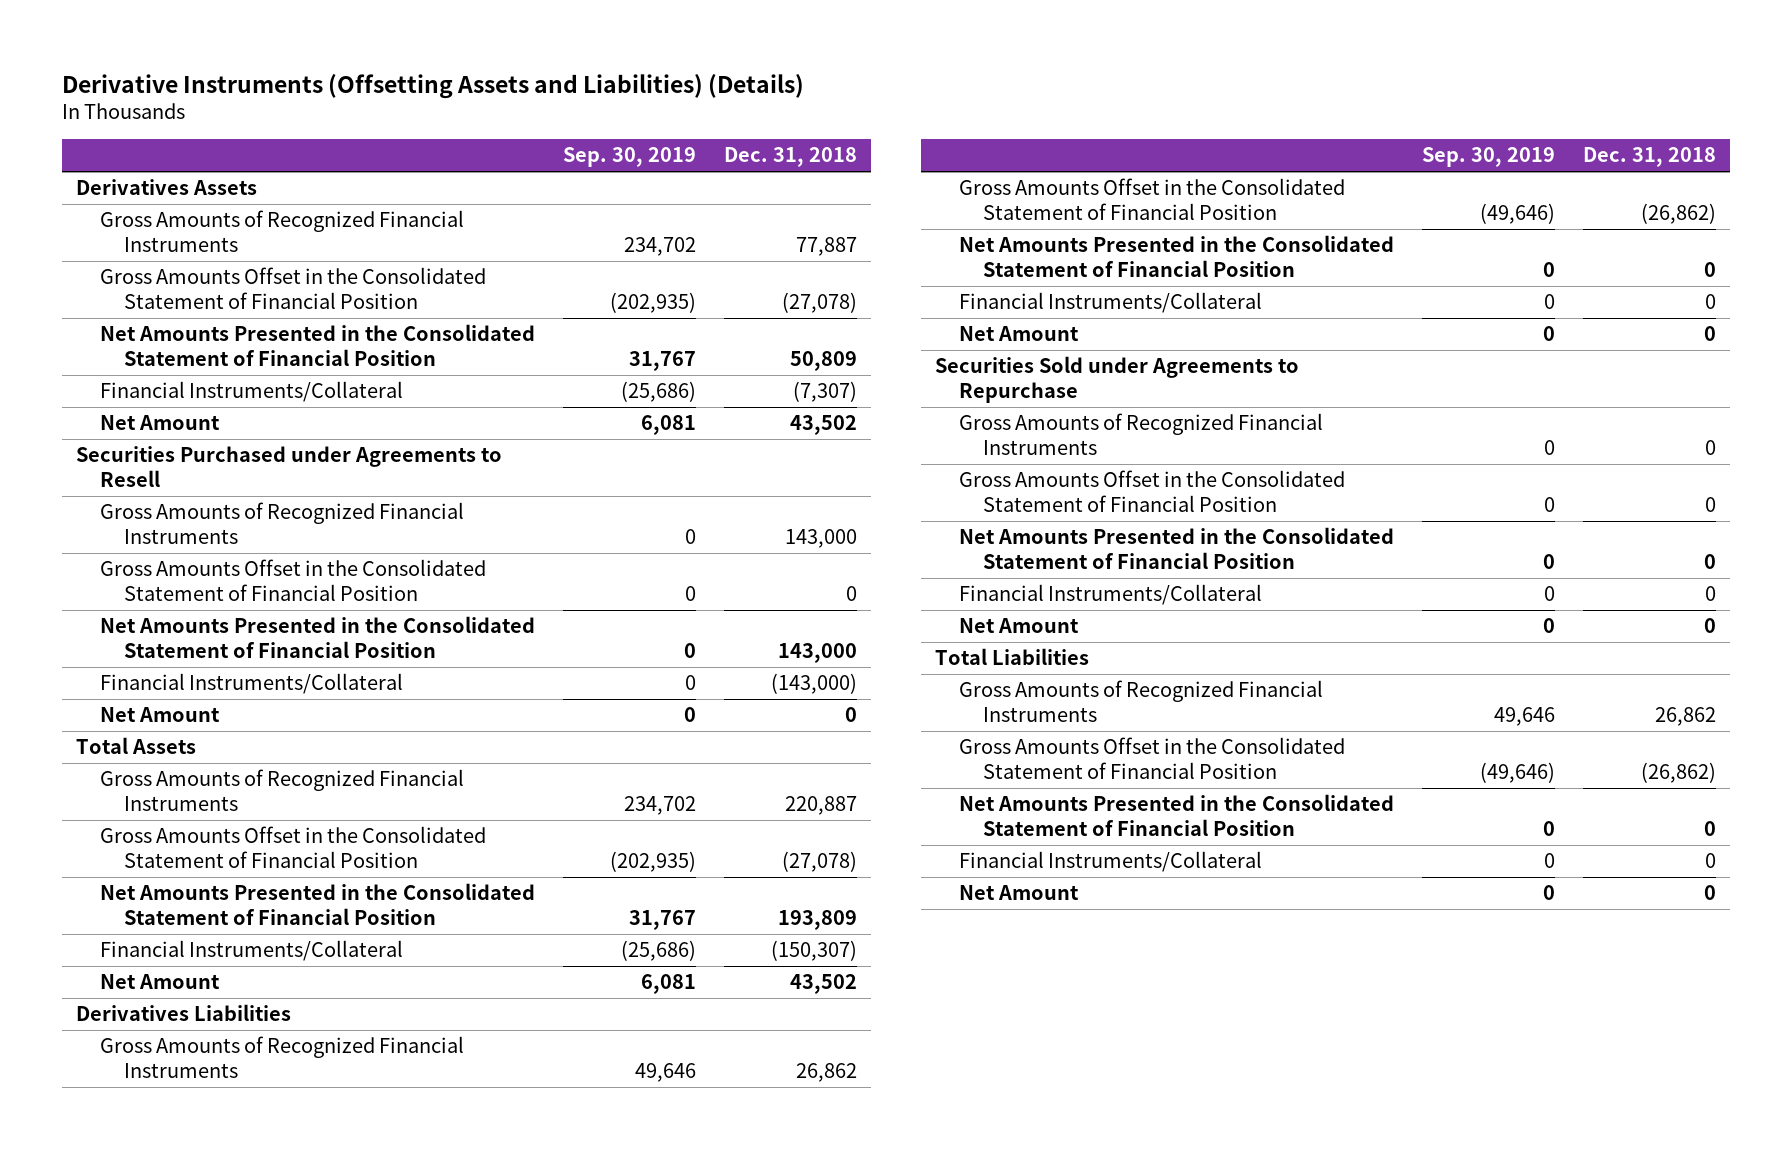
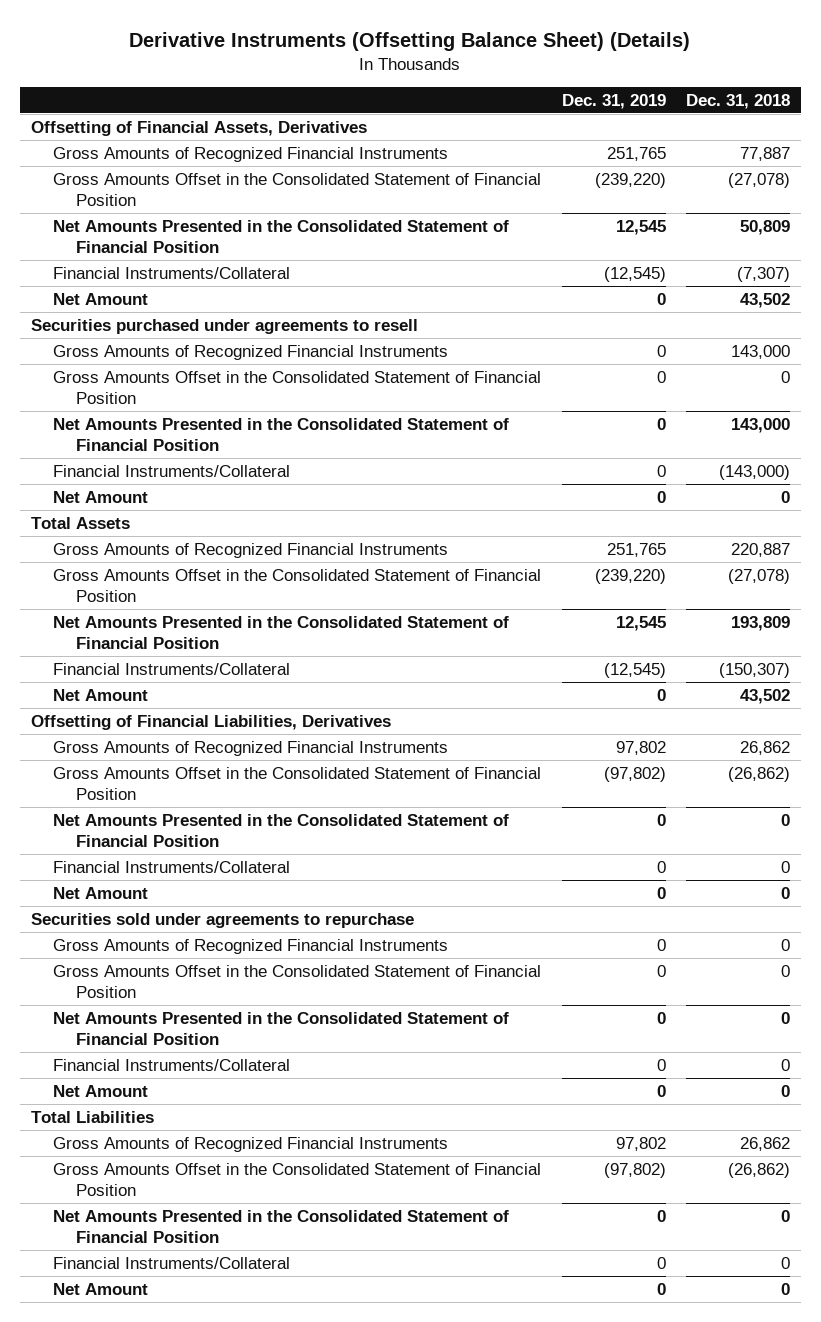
[61,73,804,99] Derivative Instruments (Offsetting Assets and Liabilities) (Details) -> [129,31,691,51] Derivative Instruments (Offsetting Balance Sheet) (Details)
[563,147,697,168] Sep. 30, 2019 -> none
none -> [561,94,666,110] Dec. 31, 2019
[75,179,257,196] Derivatives Assets -> none
none -> [30,120,367,136] Offsetting of Financial Assets, Derivatives
[75,446,502,488] Securities Purchased under Agreements to Resell -> [30,318,418,334] Securities purchased under agreements to resell
[75,1004,291,1022] Derivatives Liabilities -> none
none -> [30,714,391,730] Offsetting of Financial Liabilities, Derivatives
[934,356,1299,404] Securities Sold under Agreements to Repurchase -> [30,912,414,928] Securities sold under agreements to repurchase

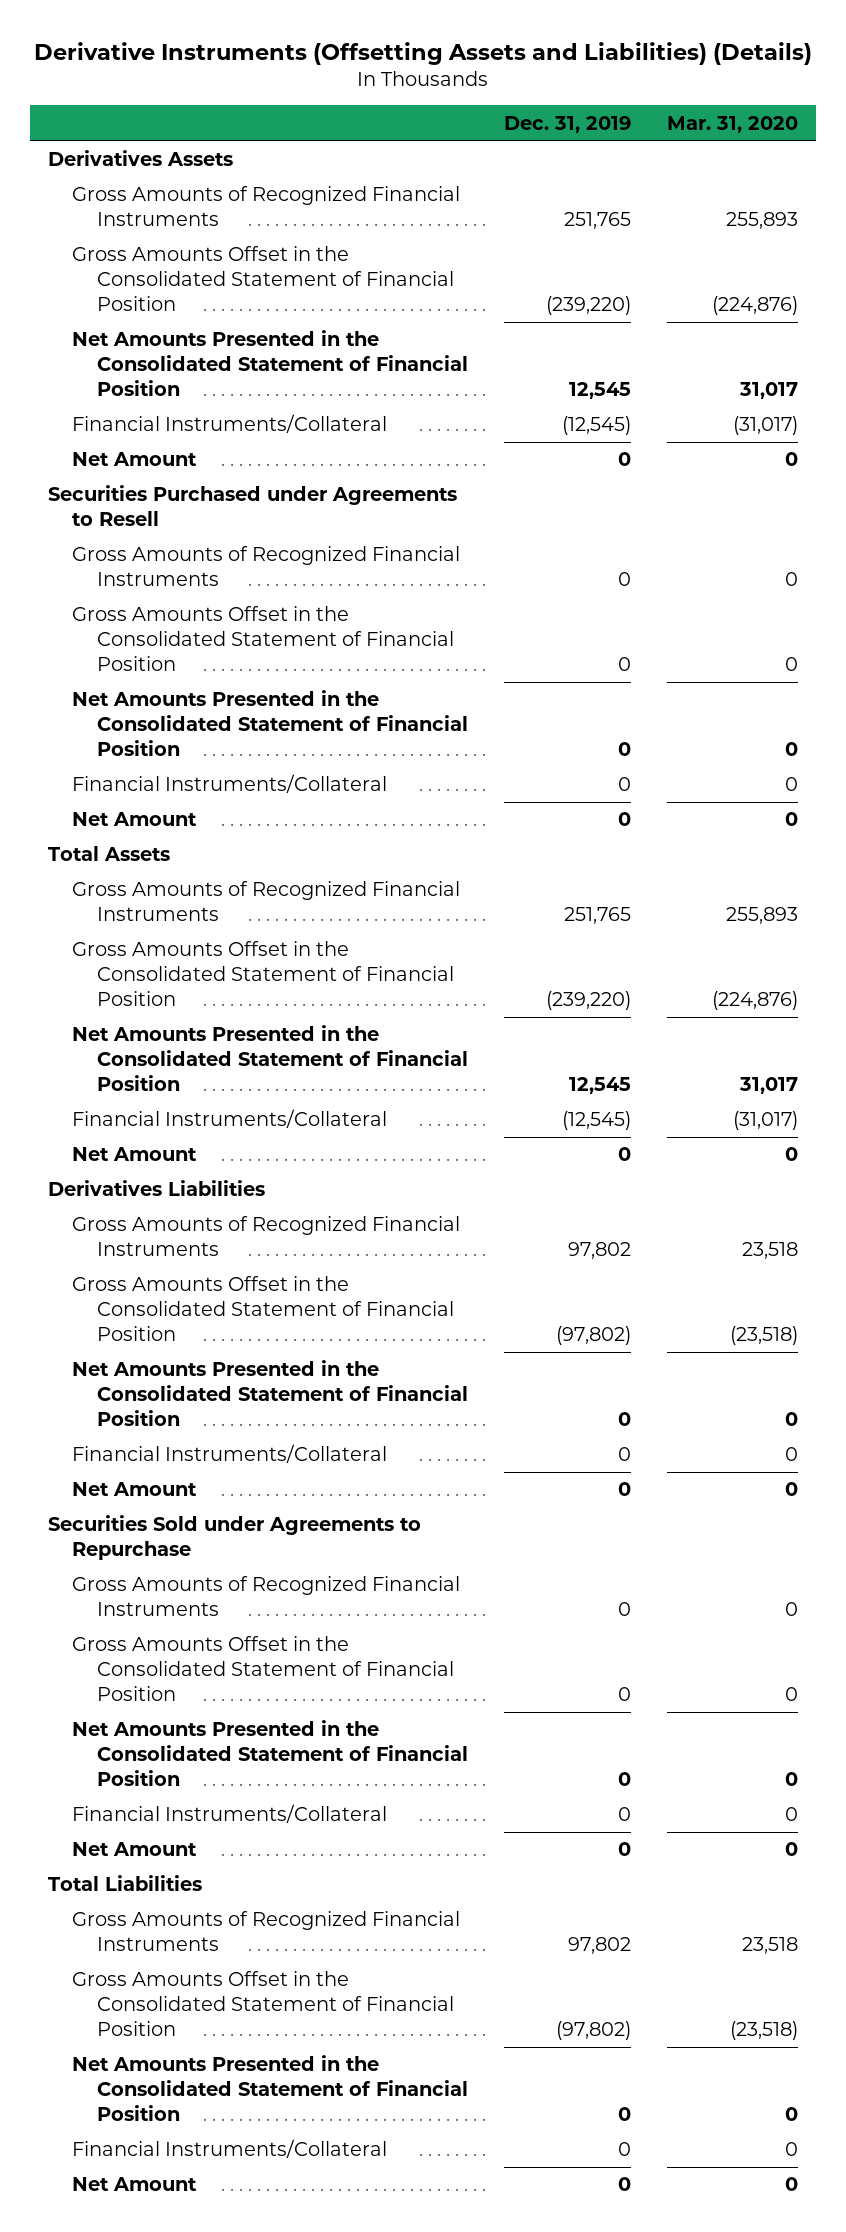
[129,31,691,51] Derivative Instruments (Offsetting Balance Sheet) (Details) -> [34,41,813,65] Derivative Instruments (Offsetting Assets and Liabilities) (Details)
[686,94,791,110] Dec. 31, 2018 -> none
none -> [667,115,799,133] Mar. 31, 2020
[30,120,367,136] Offsetting of Financial Assets, Derivatives -> none
none -> [47,150,233,167] Derivatives Assets
[30,318,418,334] Securities purchased under agreements to resell -> [47,485,457,527] Securities Purchased under Agreements to Resell
[30,714,391,730] Offsetting of Financial Liabilities, Derivatives -> none
none -> [47,1180,265,1197] Derivatives Liabilities
[30,912,414,928] Securities sold under agreements to repurchase -> [47,1515,421,1561] Securities Sold under Agreements to Repurchase

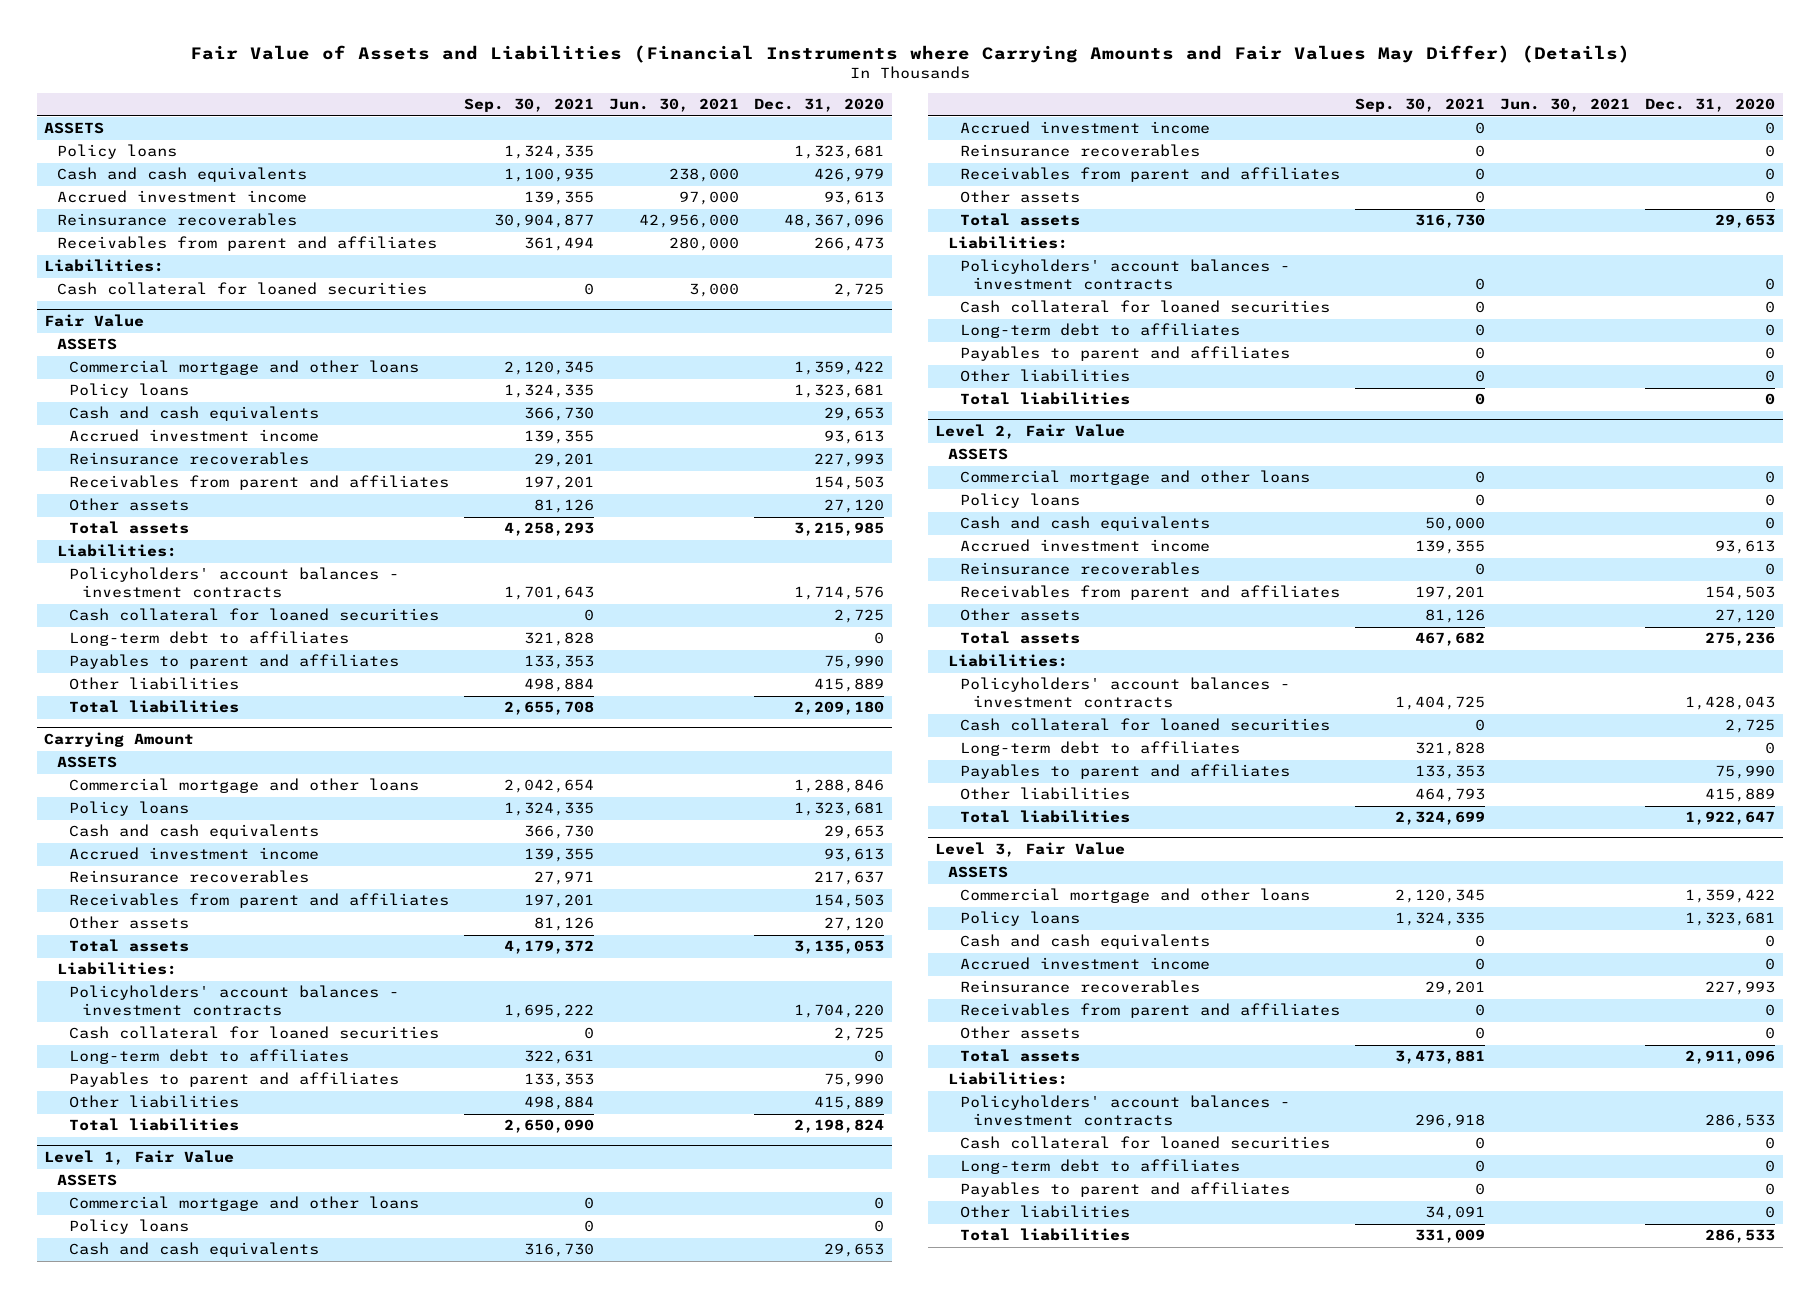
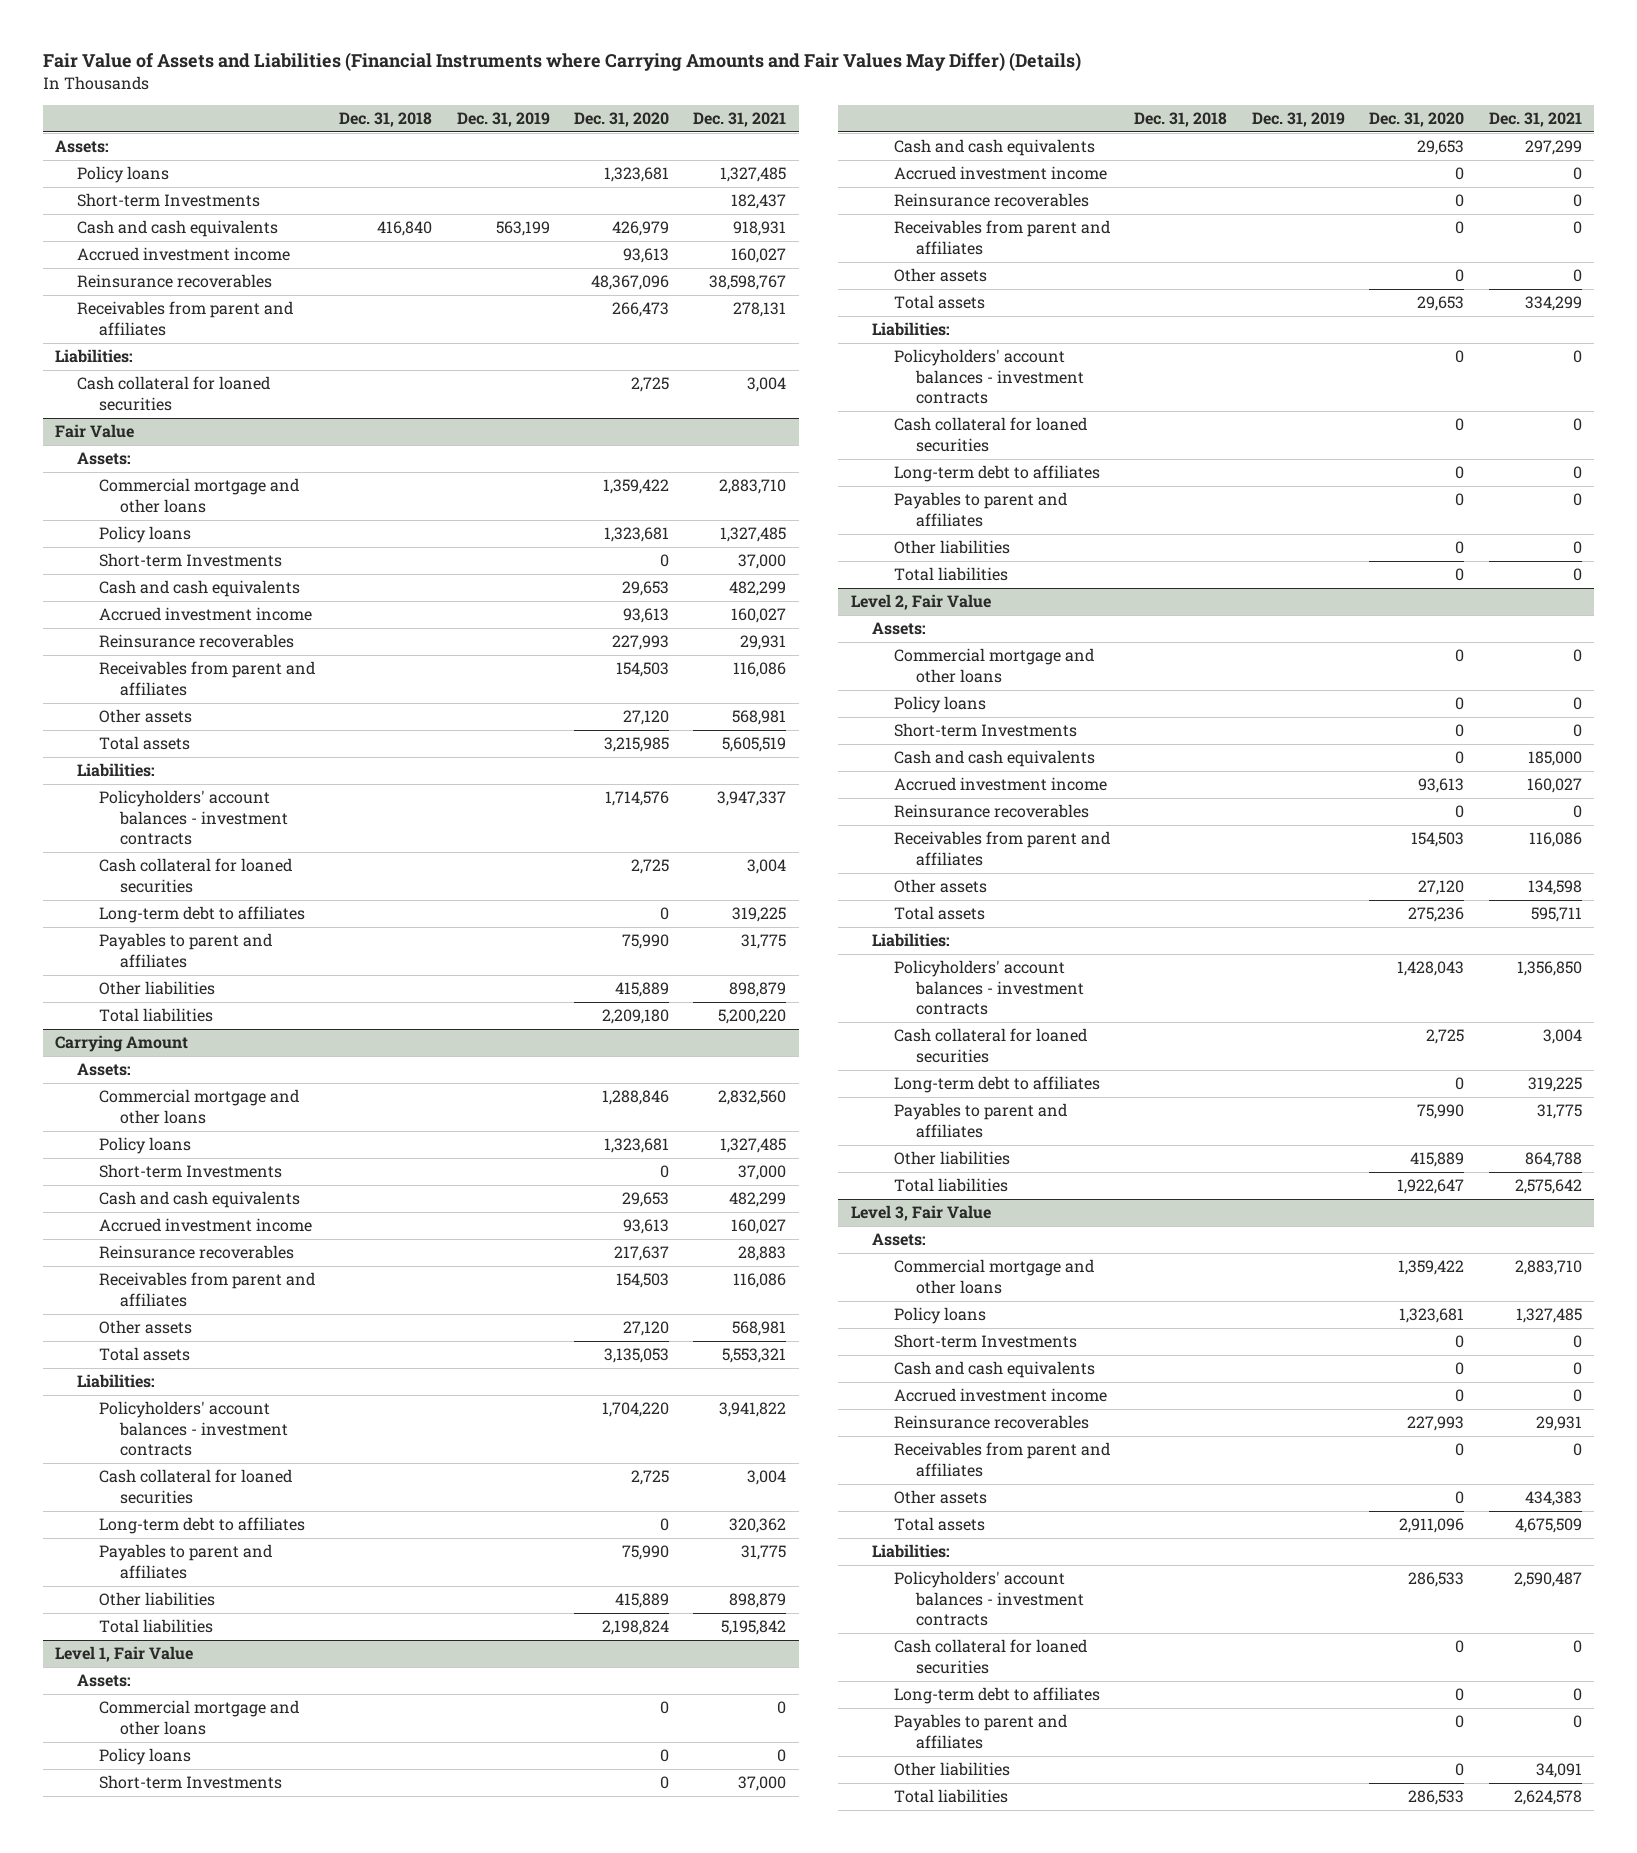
[464,98,595,113] Sep. 30, 2021 -> none
[609,98,740,113] Jun. 30, 2021 -> none
none -> [339,111,433,127] Dec. 31, 2018
none -> [456,111,550,127] Dec. 31, 2019
none -> [693,111,787,127] Dec. 31, 2021
[44,122,105,135] ASSETS -> [55,140,110,154] Assets:
none -> [76,193,260,208] Short-term Investments
[56,338,117,351] ASSETS -> [76,452,131,466] Assets:
none -> [98,553,282,568] Short-term Investments
[56,756,117,769] ASSETS -> [76,1063,131,1077] Assets:
none -> [98,1164,282,1179] Short-term Investments
[56,1174,117,1187] ASSETS -> [76,1674,131,1688] Assets:
none -> [98,1775,282,1790] Short-term Investments
[947,448,1008,461] ASSETS -> [872,622,927,636] Assets:
none -> [893,723,1077,738] Short-term Investments
[947,866,1008,879] ASSETS -> [872,1233,927,1247] Assets:
none -> [893,1334,1077,1349] Short-term Investments

